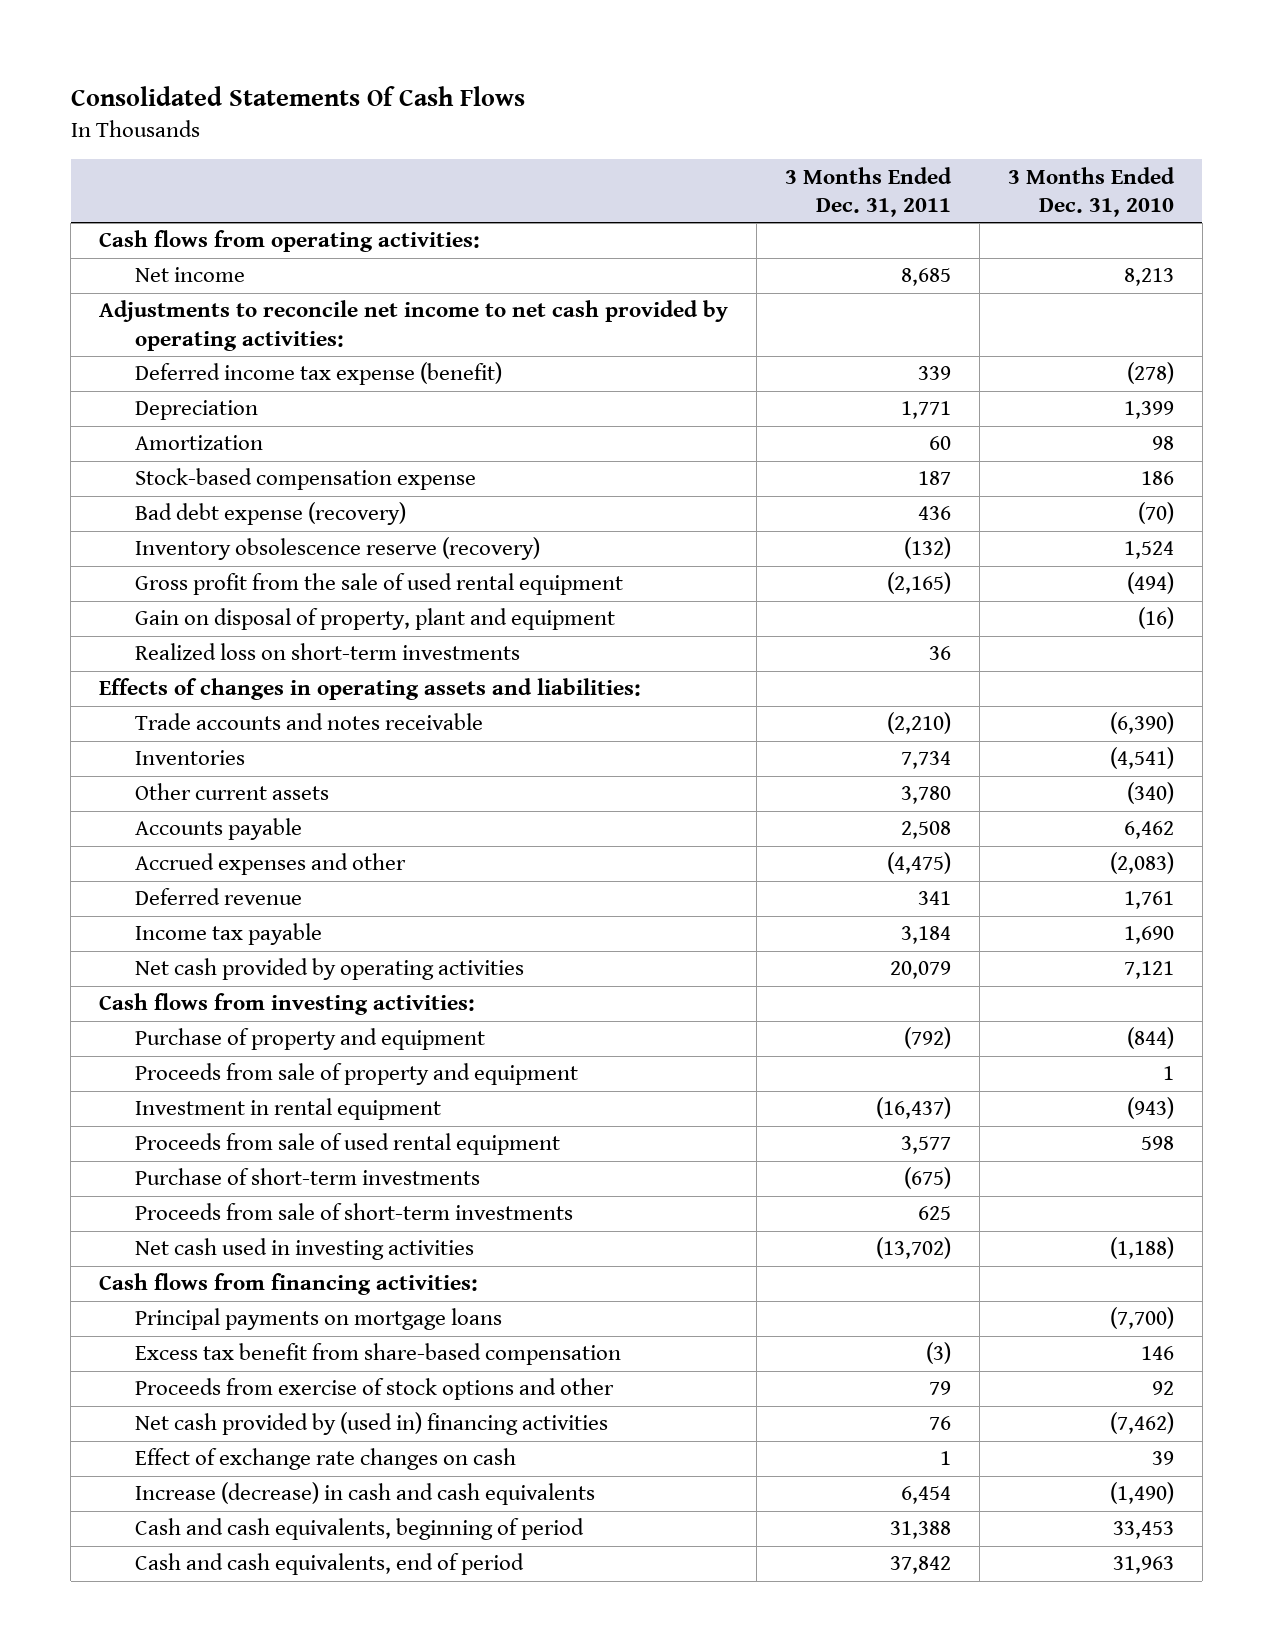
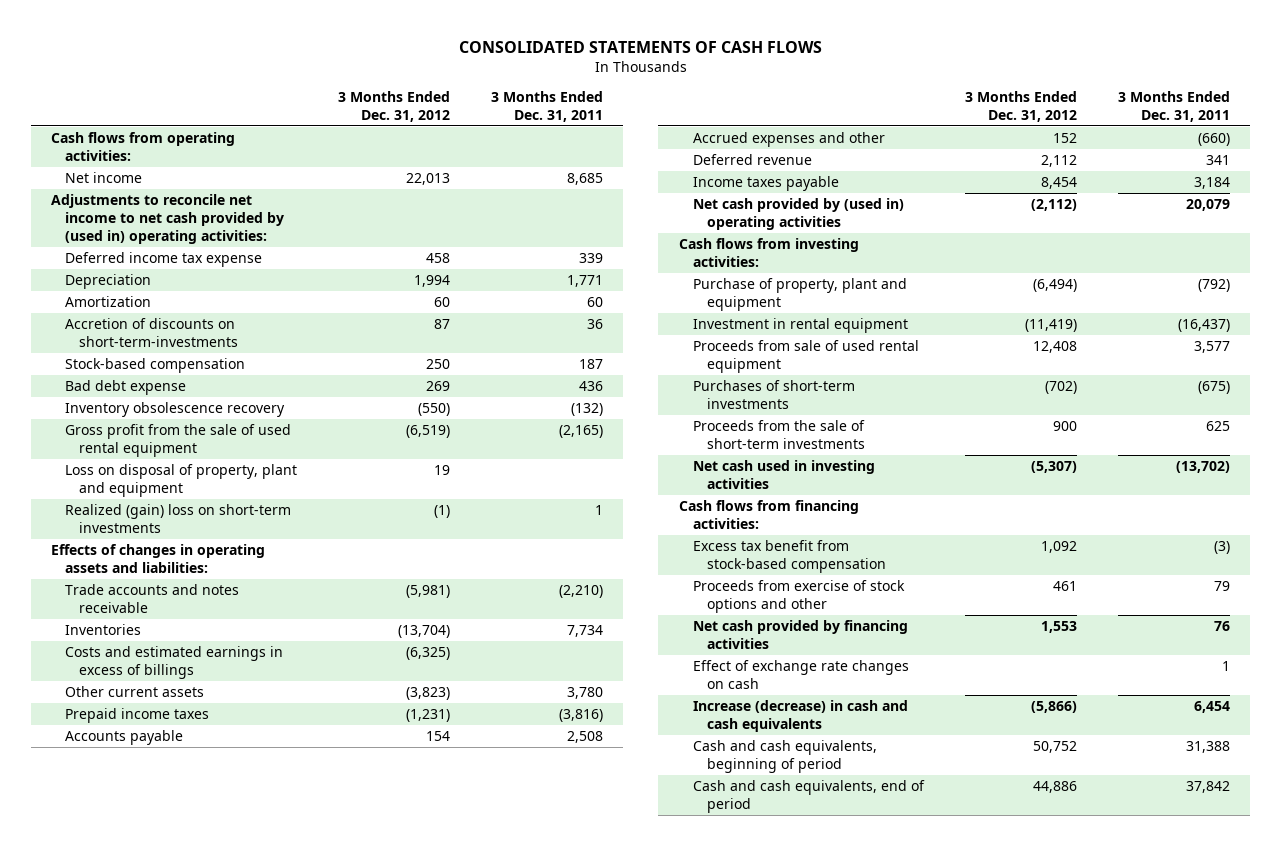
[70,86,525,107] Consolidated Statements Of Cash Flows -> [458,40,822,53] CONSOLIDATED STATEMENTS OF CASH FLOWS
[1007,166,1175,218] 3 Months Ended Dec. 31, 2010 -> none
none -> [337,90,450,122] 3 Months Ended Dec. 31, 2012
[99,300,729,351] Adjustments to reconcile net income to net cash provided by operating activities: -> [51,193,285,245] Adjustments to reconcile net income to net cash provided by (used in) operating activities:
[134,362,502,386] Deferred income tax expense (benefit) -> [65,251,263,267] Deferred income tax expense
none -> [65,317,239,348] Accretion of discounts on short-term-investments
[134,468,476,491] Stock-based compensation expense -> [65,357,246,373] Stock-based compensation
[134,502,406,526] Bad debt expense (recovery) -> [65,379,187,395] Bad debt expense
[134,537,540,561] Inventory obsolescence reserve (recovery) -> [65,401,286,417] Inventory obsolescence recovery
[134,608,615,631] Gain on disposal of property, plant and equipment -> [65,463,298,498] Loss on disposal of property, plant and equipment
[134,643,520,661] Realized loss on short-term investments -> [65,503,292,534] Realized (gain) loss on short-term investments
[929,646,952,661] 36 -> [594,504,603,515] 1
none -> [65,645,284,680] Costs and estimated earnings in excess of billings
none -> [65,707,210,723] Prepaid income taxes
[887,852,952,875] (4,475) -> [1198,132,1231,146] (660)
[134,923,322,946] Income tax payable -> [692,175,839,191] Income taxes payable
[134,958,524,981] Net cash provided by operating activities -> [692,197,904,231] Net cash provided by (used in) operating activities
[134,1063,578,1086] Proceeds from sale of property and equipment -> none
[134,1028,485,1051] Purchase of property and equipment -> [692,277,907,312] Purchase of property, plant and equipment
[134,1168,480,1186] Purchase of short-term investments -> [692,379,855,410] Purchases of short-term investments
[134,1203,573,1221] Proceeds from sale of short-term investments -> [692,419,865,450] Proceeds from the sale of short-term investments
[134,1308,502,1331] Principal payments on mortgage loans -> none
[134,1343,621,1366] Excess tax benefit from share-based compensation -> [692,539,886,574] Excess tax benefit from stock-based compensation
[134,1412,608,1436] Net cash provided by (used in) financing activities -> [692,619,908,650] Net cash provided by financing activities

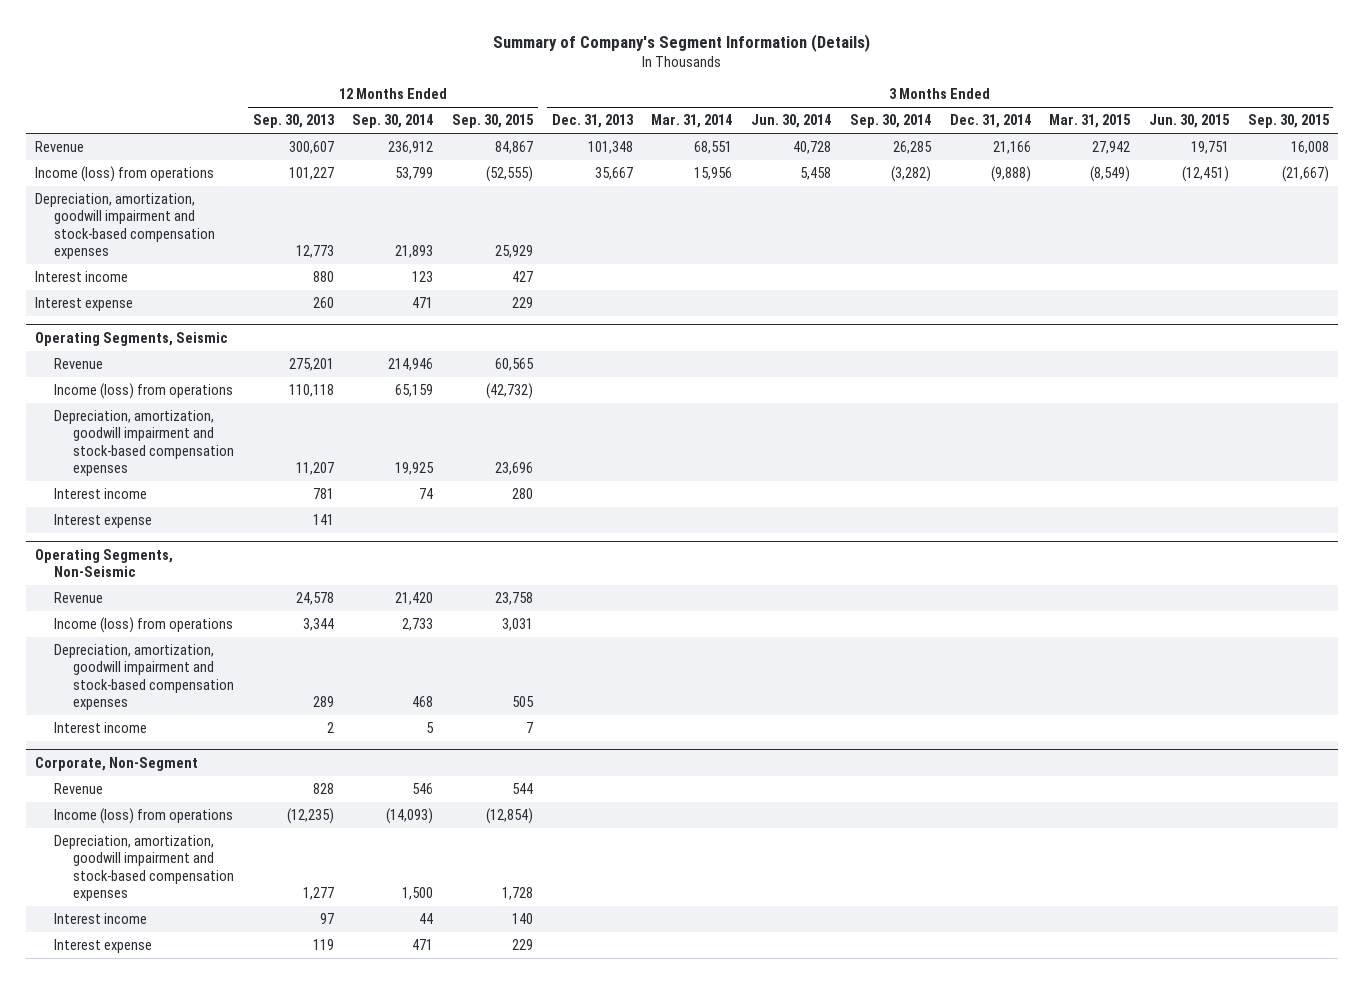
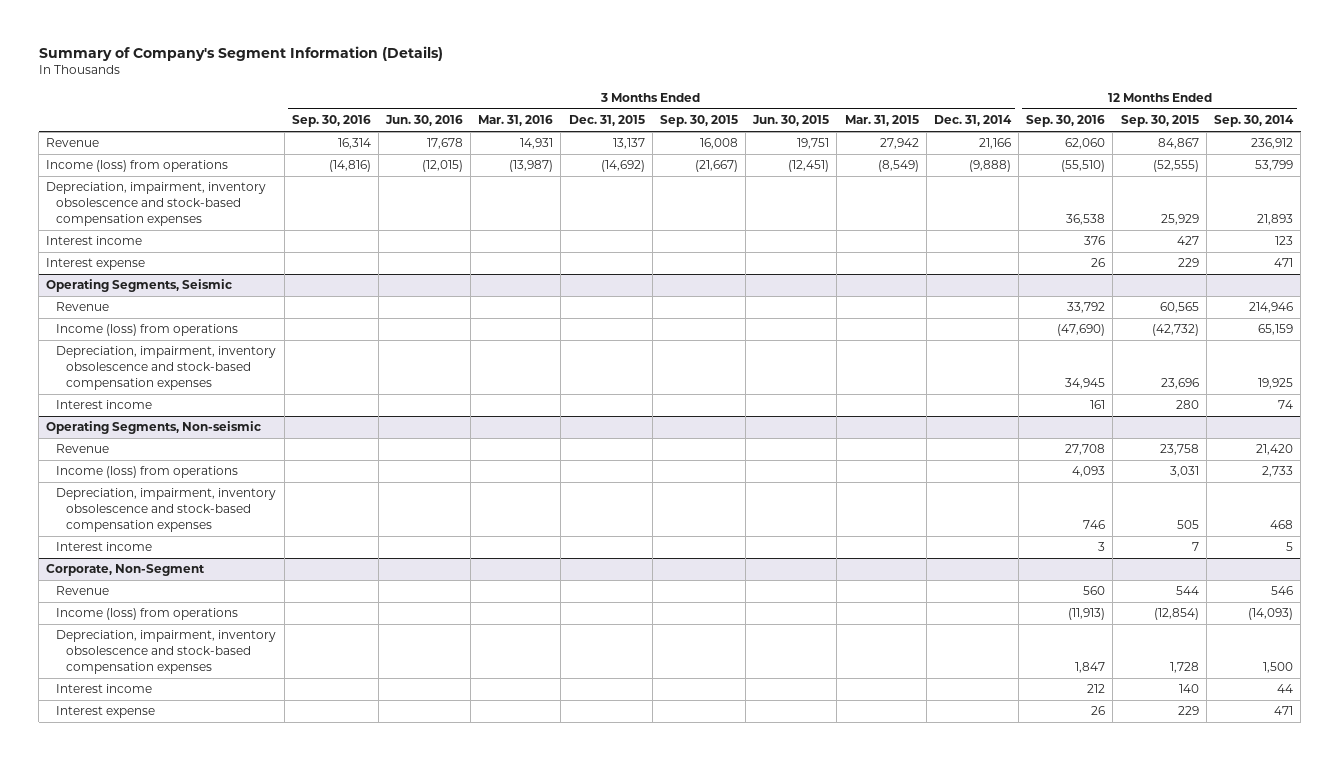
[252,114,335,129] Sep. 30, 2013 -> none
[551,114,634,129] Dec. 31, 2013 -> none
[651,114,733,129] Mar. 31, 2014 -> none
[751,114,832,129] Jun. 30, 2014 -> none
[849,114,931,129] Sep. 30, 2014 -> none
none -> [291,115,371,128] Sep. 30, 2016
none -> [384,115,463,127] Jun. 30, 2016
none -> [478,115,554,127] Mar. 31, 2016
none -> [568,115,645,127] Dec. 31, 2015
none -> [1026,115,1106,128] Sep. 30, 2016
[35,193,216,259] Depreciation, amortization, goodwill impairment and stock-based compensation expenses -> [46,182,267,226] Depreciation, impairment, inventory obsolescence and stock-based compensation expenses
[54,410,234,476] Depreciation, amortization, goodwill impairment and stock-based compensation expenses -> [56,346,277,390] Depreciation, impairment, inventory obsolescence and stock-based compensation expenses
[54,514,153,529] Interest expense -> none
[35,548,174,577] Operating Segments, Non-Seismic -> [46,421,262,435] Operating Segments, Non-seismic
[54,644,234,710] Depreciation, amortization, goodwill impairment and stock-based compensation expenses -> [56,488,277,532] Depreciation, impairment, inventory obsolescence and stock-based compensation expenses
[54,835,234,901] Depreciation, amortization, goodwill impairment and stock-based compensation expenses -> [56,630,277,674] Depreciation, impairment, inventory obsolescence and stock-based compensation expenses

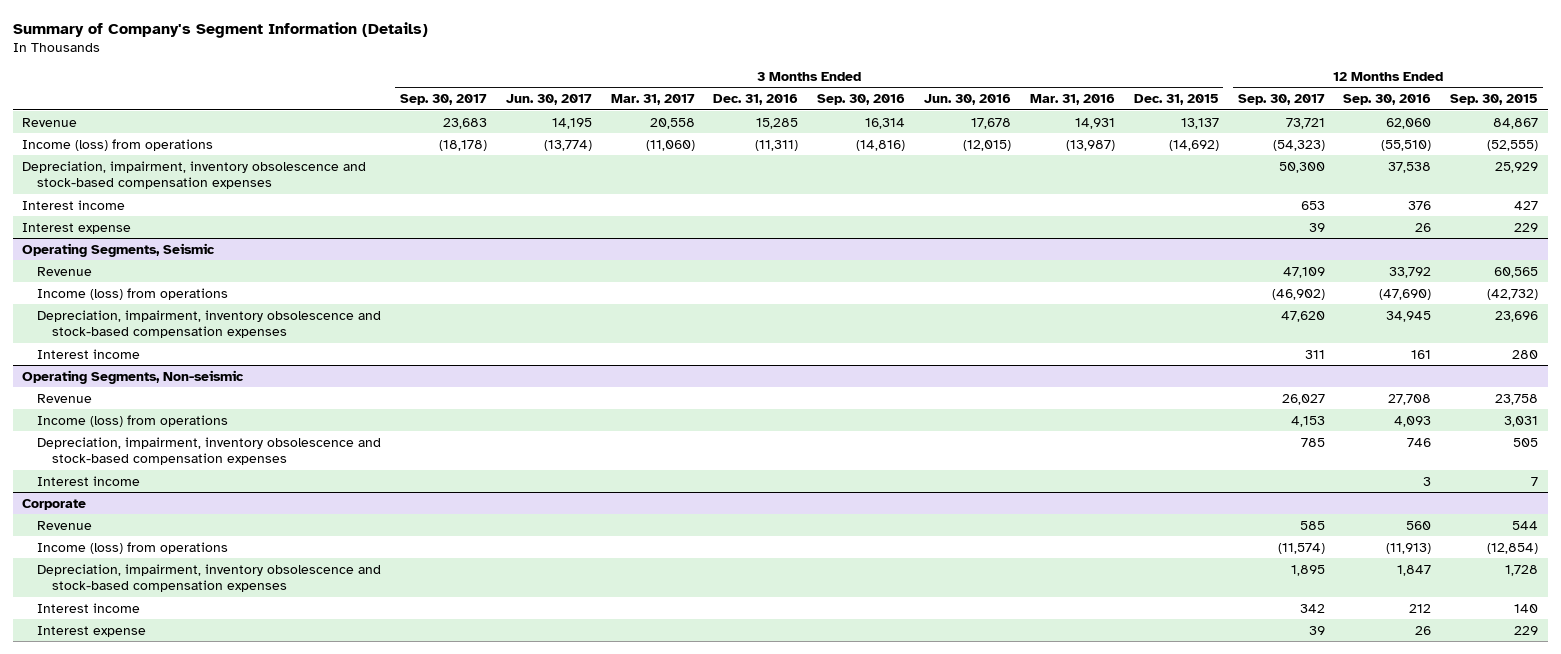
[659,115,738,128] Sep. 30, 2015 -> none
[752,115,830,127] Jun. 30, 2015 -> none
[844,115,919,127] Mar. 31, 2015 -> none
[933,115,1012,127] Dec. 31, 2014 -> none
[1213,115,1294,128] Sep. 30, 2014 -> none
none -> [400,94,488,106] Sep. 30, 2017
none -> [505,94,592,106] Jun. 30, 2017
none -> [610,94,695,106] Mar. 31, 2017
none -> [713,94,799,106] Dec. 31, 2016
none -> [1237,94,1325,106] Sep. 30, 2017
[1066,213,1106,225] 36,538 -> [1388,161,1432,173] 37,538
[46,564,206,577] Corporate, Non-Segment -> [22,498,87,510] Corporate

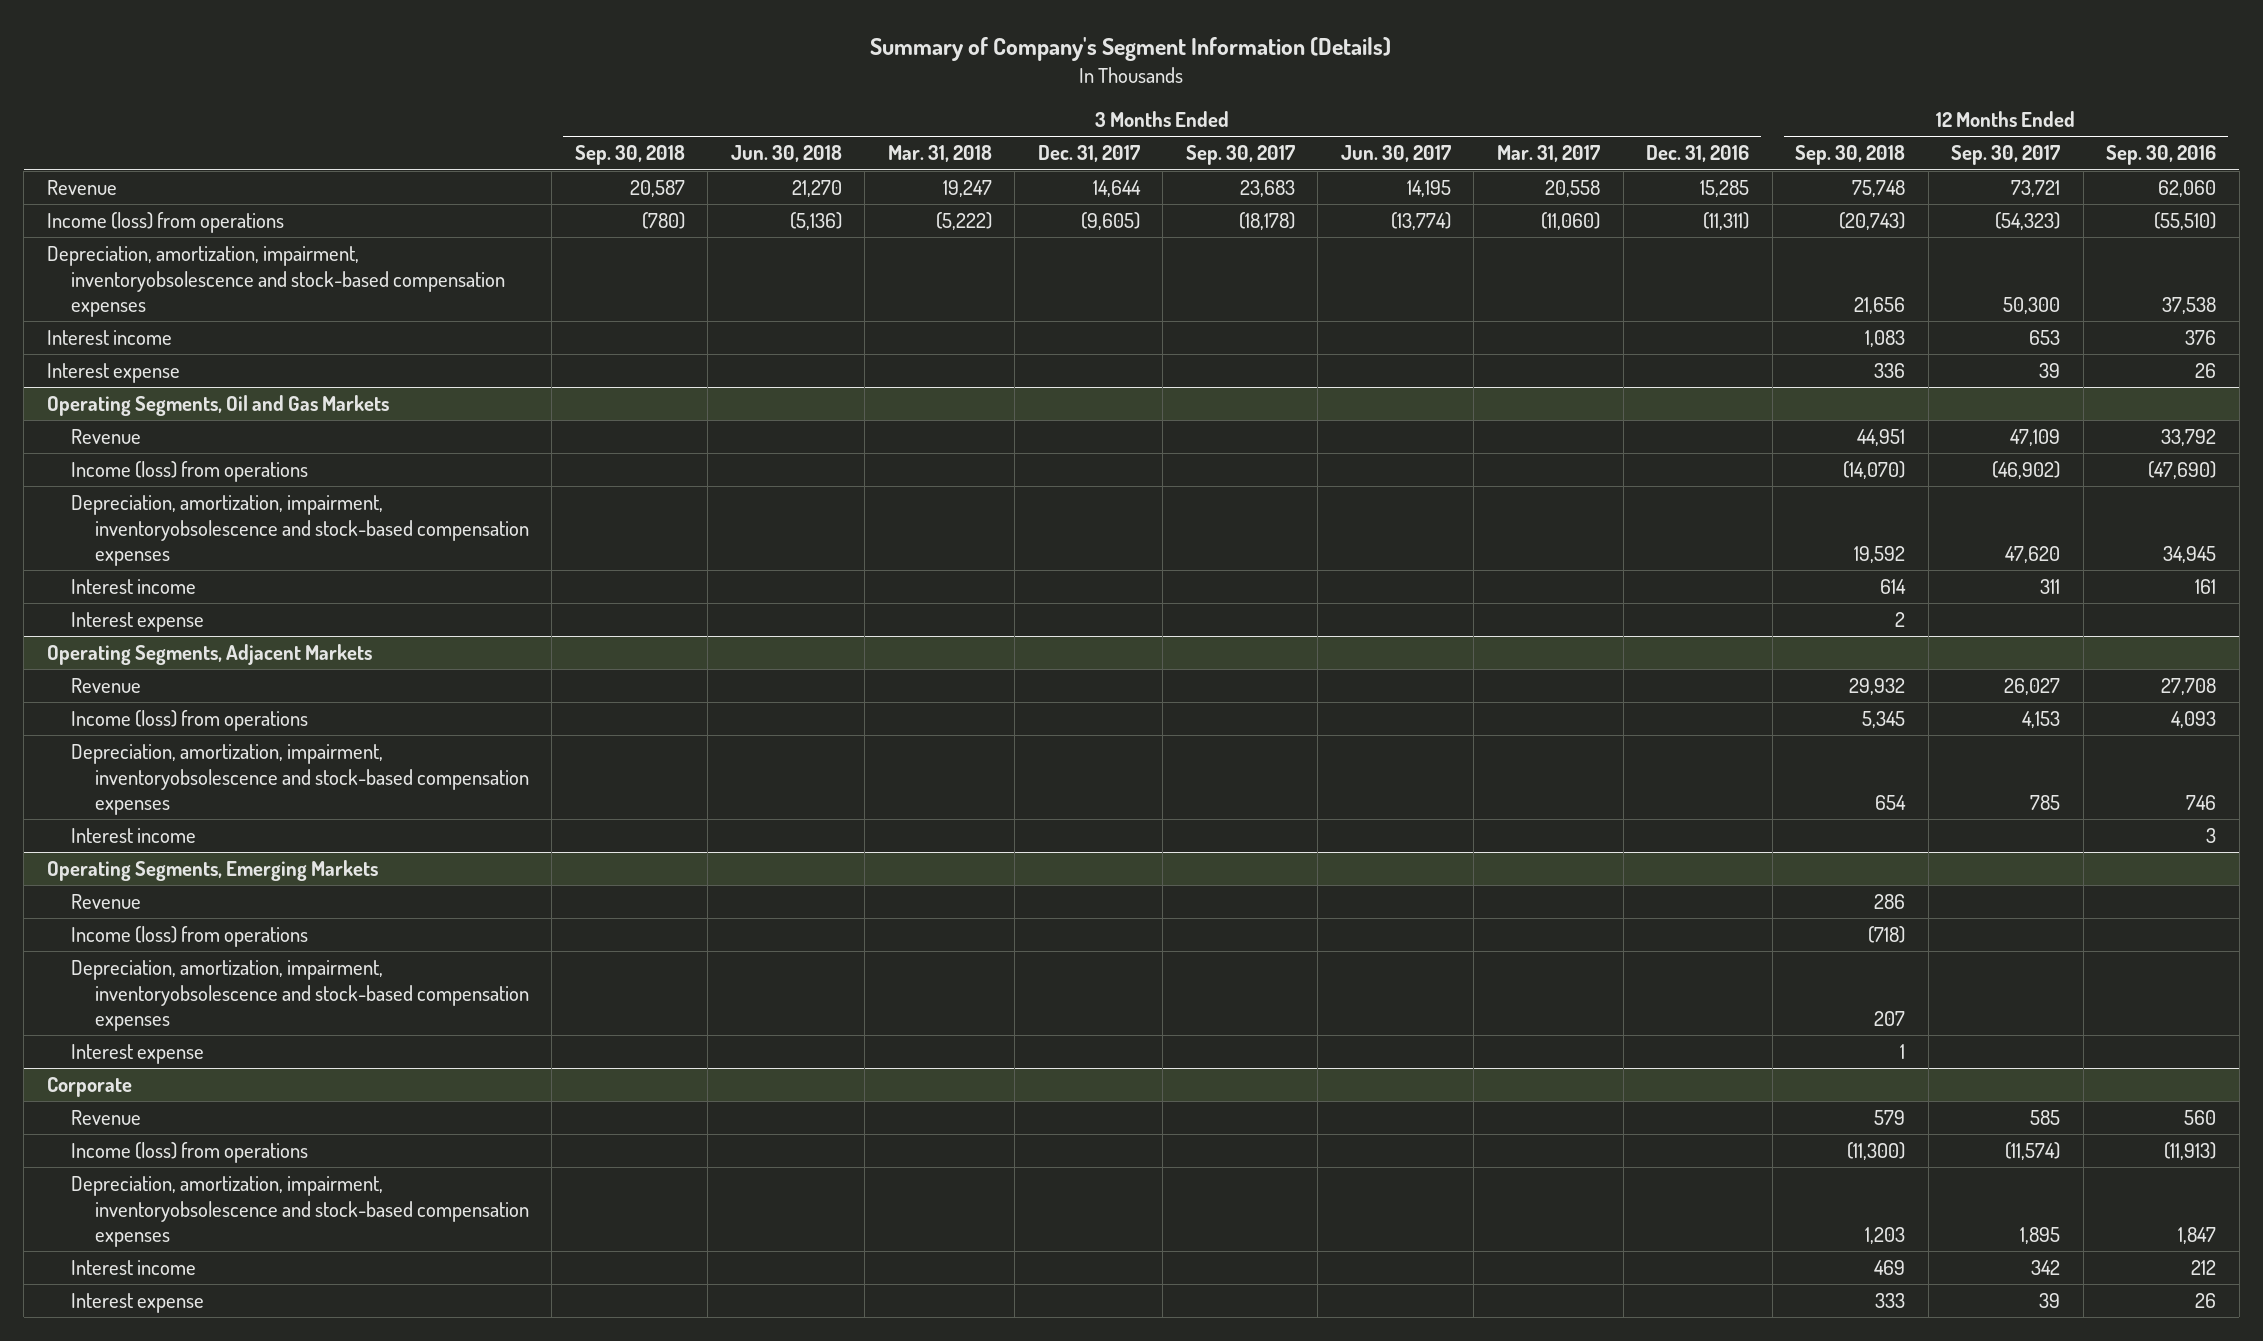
[817,94,906,106] Sep. 30, 2016 -> none
[924,94,1012,106] Jun. 30, 2016 -> none
[1029,94,1115,106] Mar. 31, 2016 -> none
[1133,94,1219,106] Dec. 31, 2015 -> none
[1450,94,1539,106] Sep. 30, 2015 -> none
none -> [574,145,685,166] Sep. 30, 2018
none -> [730,145,842,163] Jun. 30, 2018
none -> [887,145,992,163] Mar. 31, 2018
none -> [1037,145,1140,163] Dec. 31, 2017
none -> [1795,145,1906,166] Sep. 30, 2018
[22,160,367,190] Depreciation, impairment, inventory obsolescence and stock-based compensation expenses -> [46,246,505,318] Depreciation, amortization, impairment, inventoryobsolescence and stock-based compensation expenses
[22,242,216,257] Operating Segments, Seismic -> none
none -> [46,395,389,417] Operating Segments, Oil and Gas Markets
[37,309,382,339] Depreciation, impairment, inventory obsolescence and stock-based compensation expenses -> [70,495,529,567] Depreciation, amortization, impairment, inventoryobsolescence and stock-based compensation expenses
[22,369,245,384] Operating Segments, Non-seismic -> none
none -> [70,612,204,633] Interest expense
none -> [46,644,372,666] Operating Segments, Adjacent Markets
[37,436,382,466] Depreciation, impairment, inventory obsolescence and stock-based compensation expenses -> [70,744,529,816] Depreciation, amortization, impairment, inventoryobsolescence and stock-based compensation expenses
none -> [46,860,378,882] Operating Segments, Emerging Markets
none -> [70,894,141,910] Revenue
none -> [70,926,308,948] Income (loss) from operations
none -> [70,960,529,1032] Depreciation, amortization, impairment, inventoryobsolescence and stock-based compensation expenses
none -> [70,1044,204,1065] Interest expense
[37,563,382,593] Depreciation, impairment, inventory obsolescence and stock-based compensation expenses -> [70,1176,529,1248] Depreciation, amortization, impairment, inventoryobsolescence and stock-based compensation expenses

